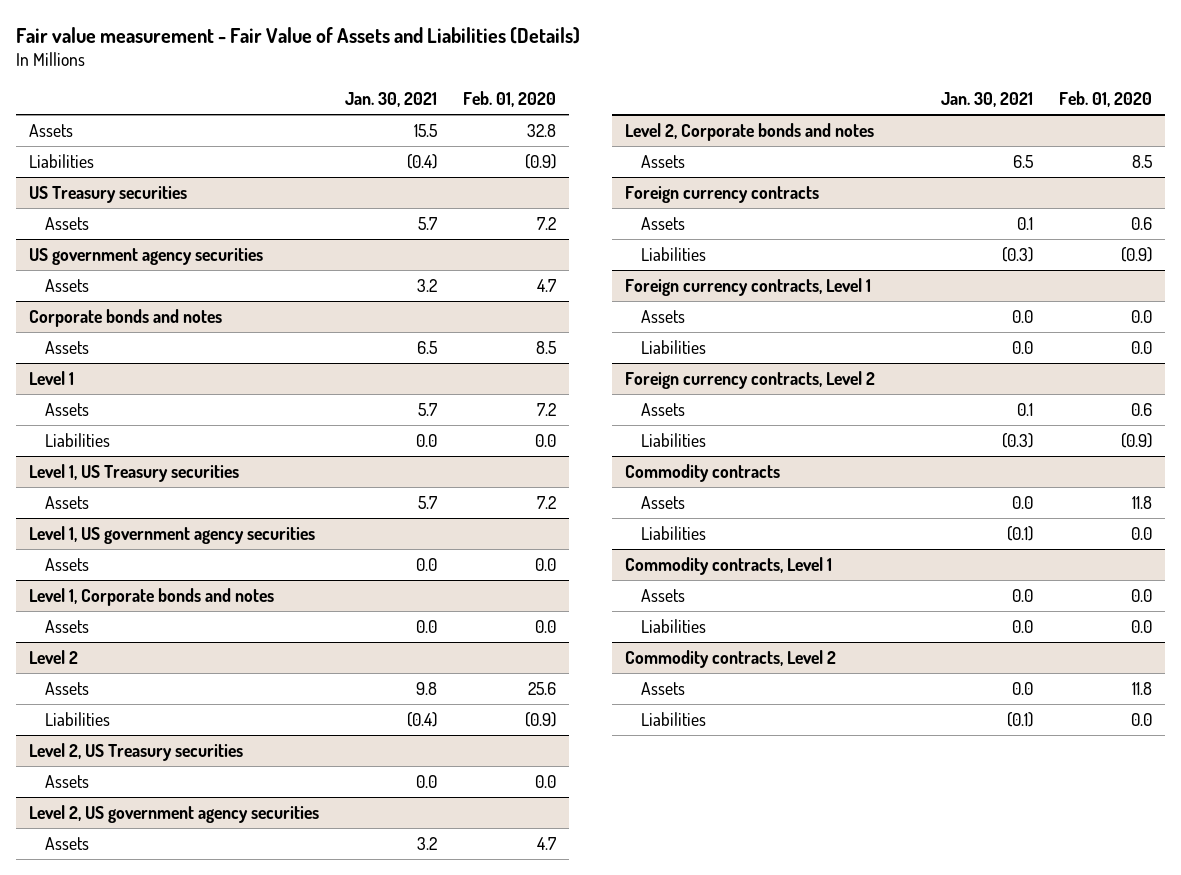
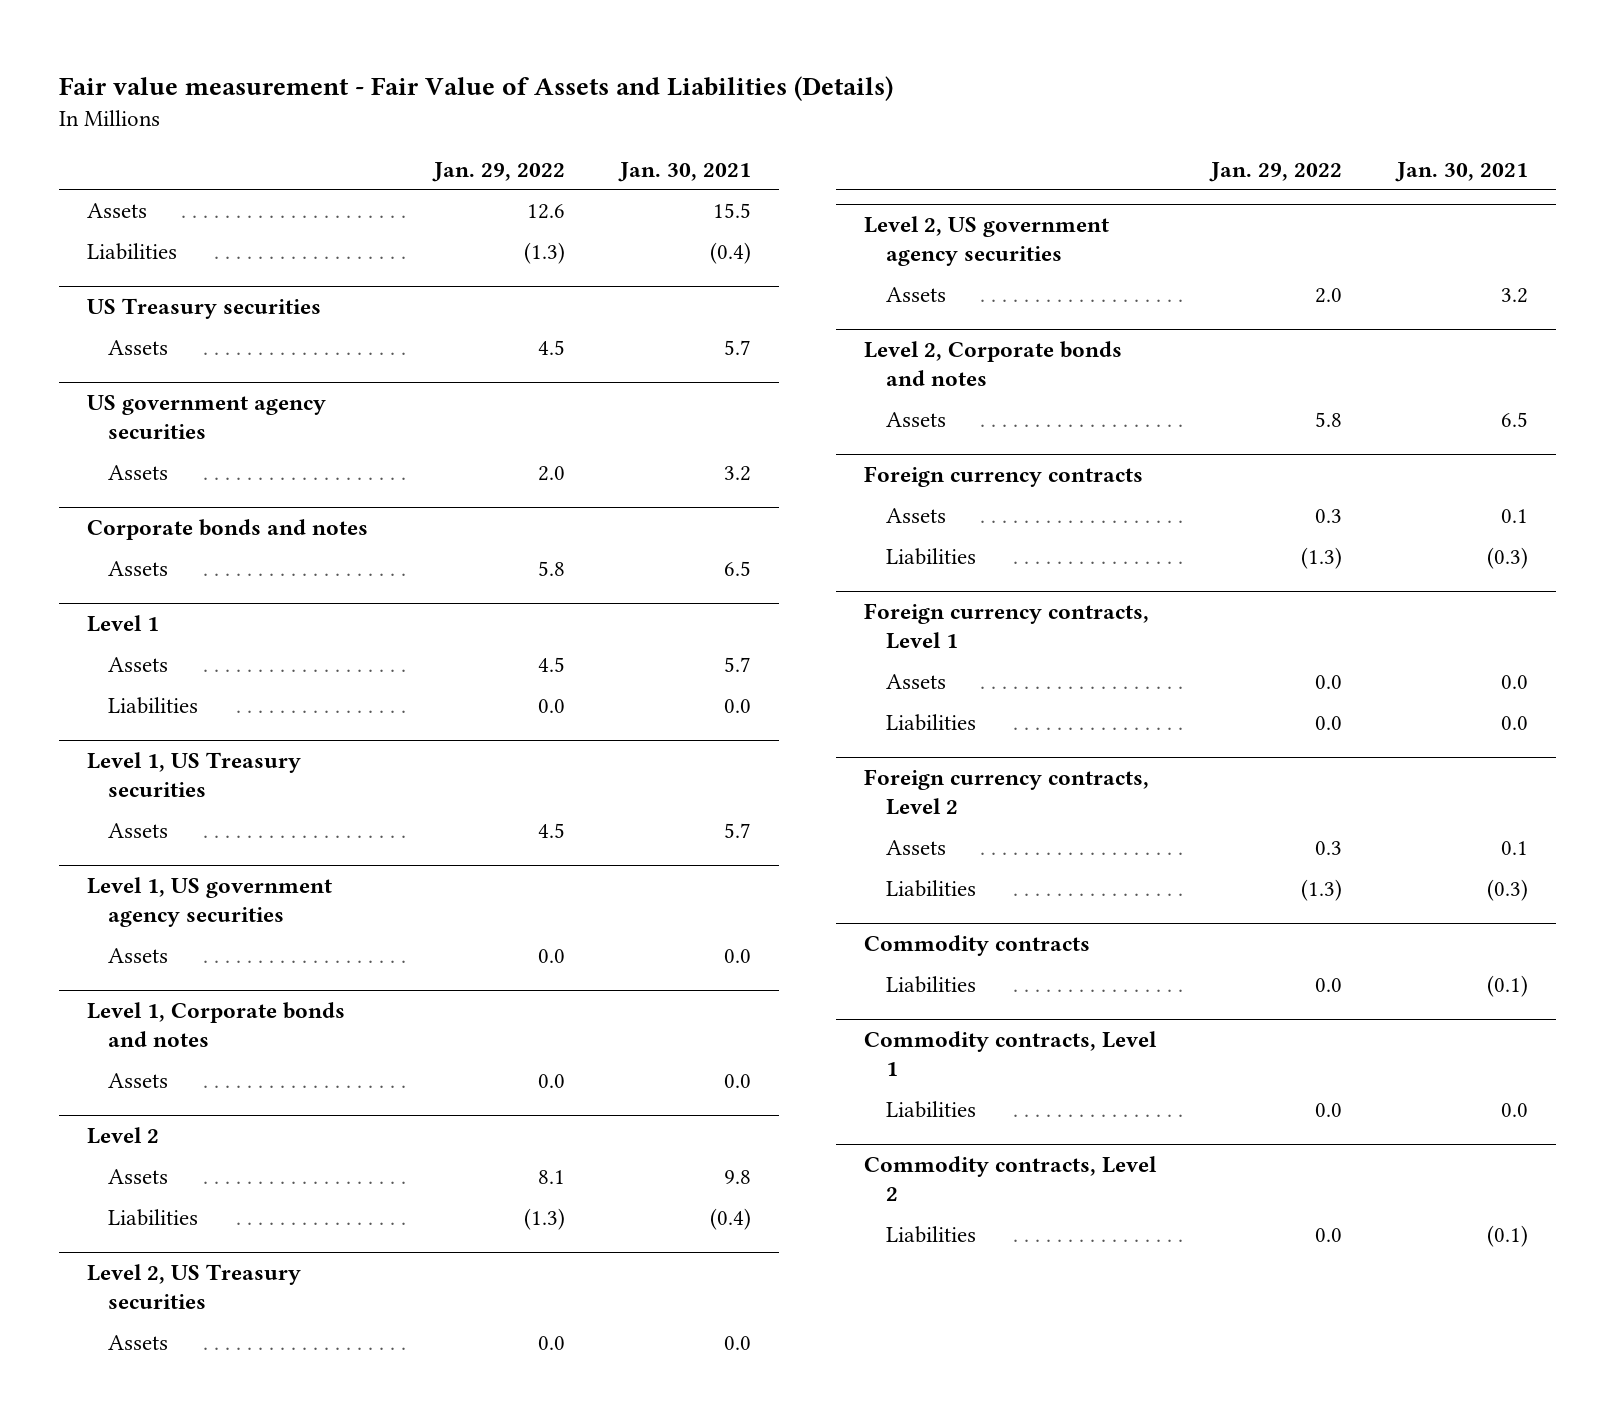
[462,91,556,108] Feb. 01, 2020 -> none
none -> [431,161,565,182] Jan. 29, 2022
[640,495,685,509] Assets -> none
[640,588,685,602] Assets -> none
[640,681,685,695] Assets -> none

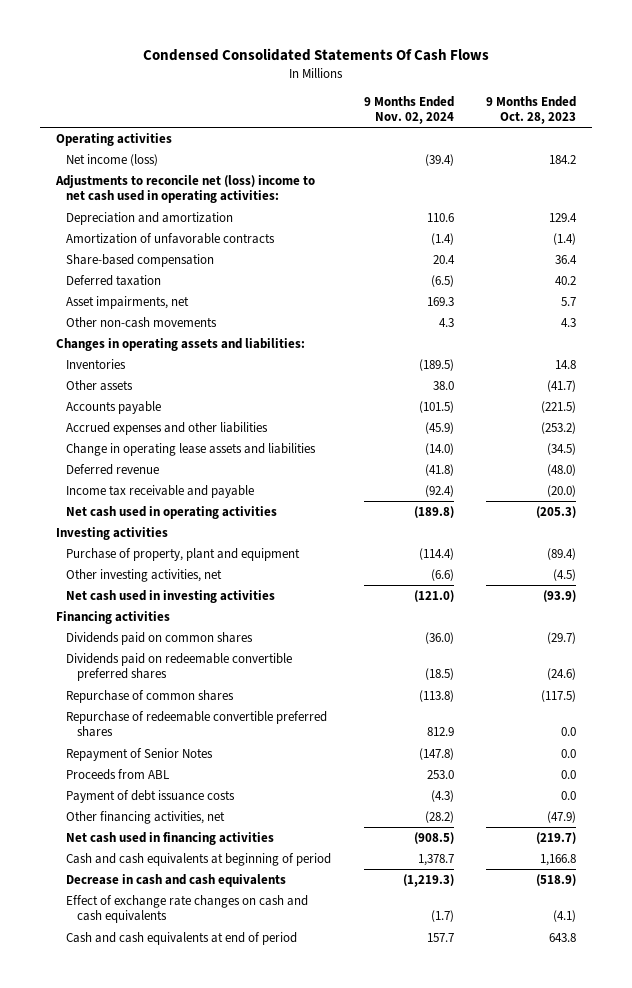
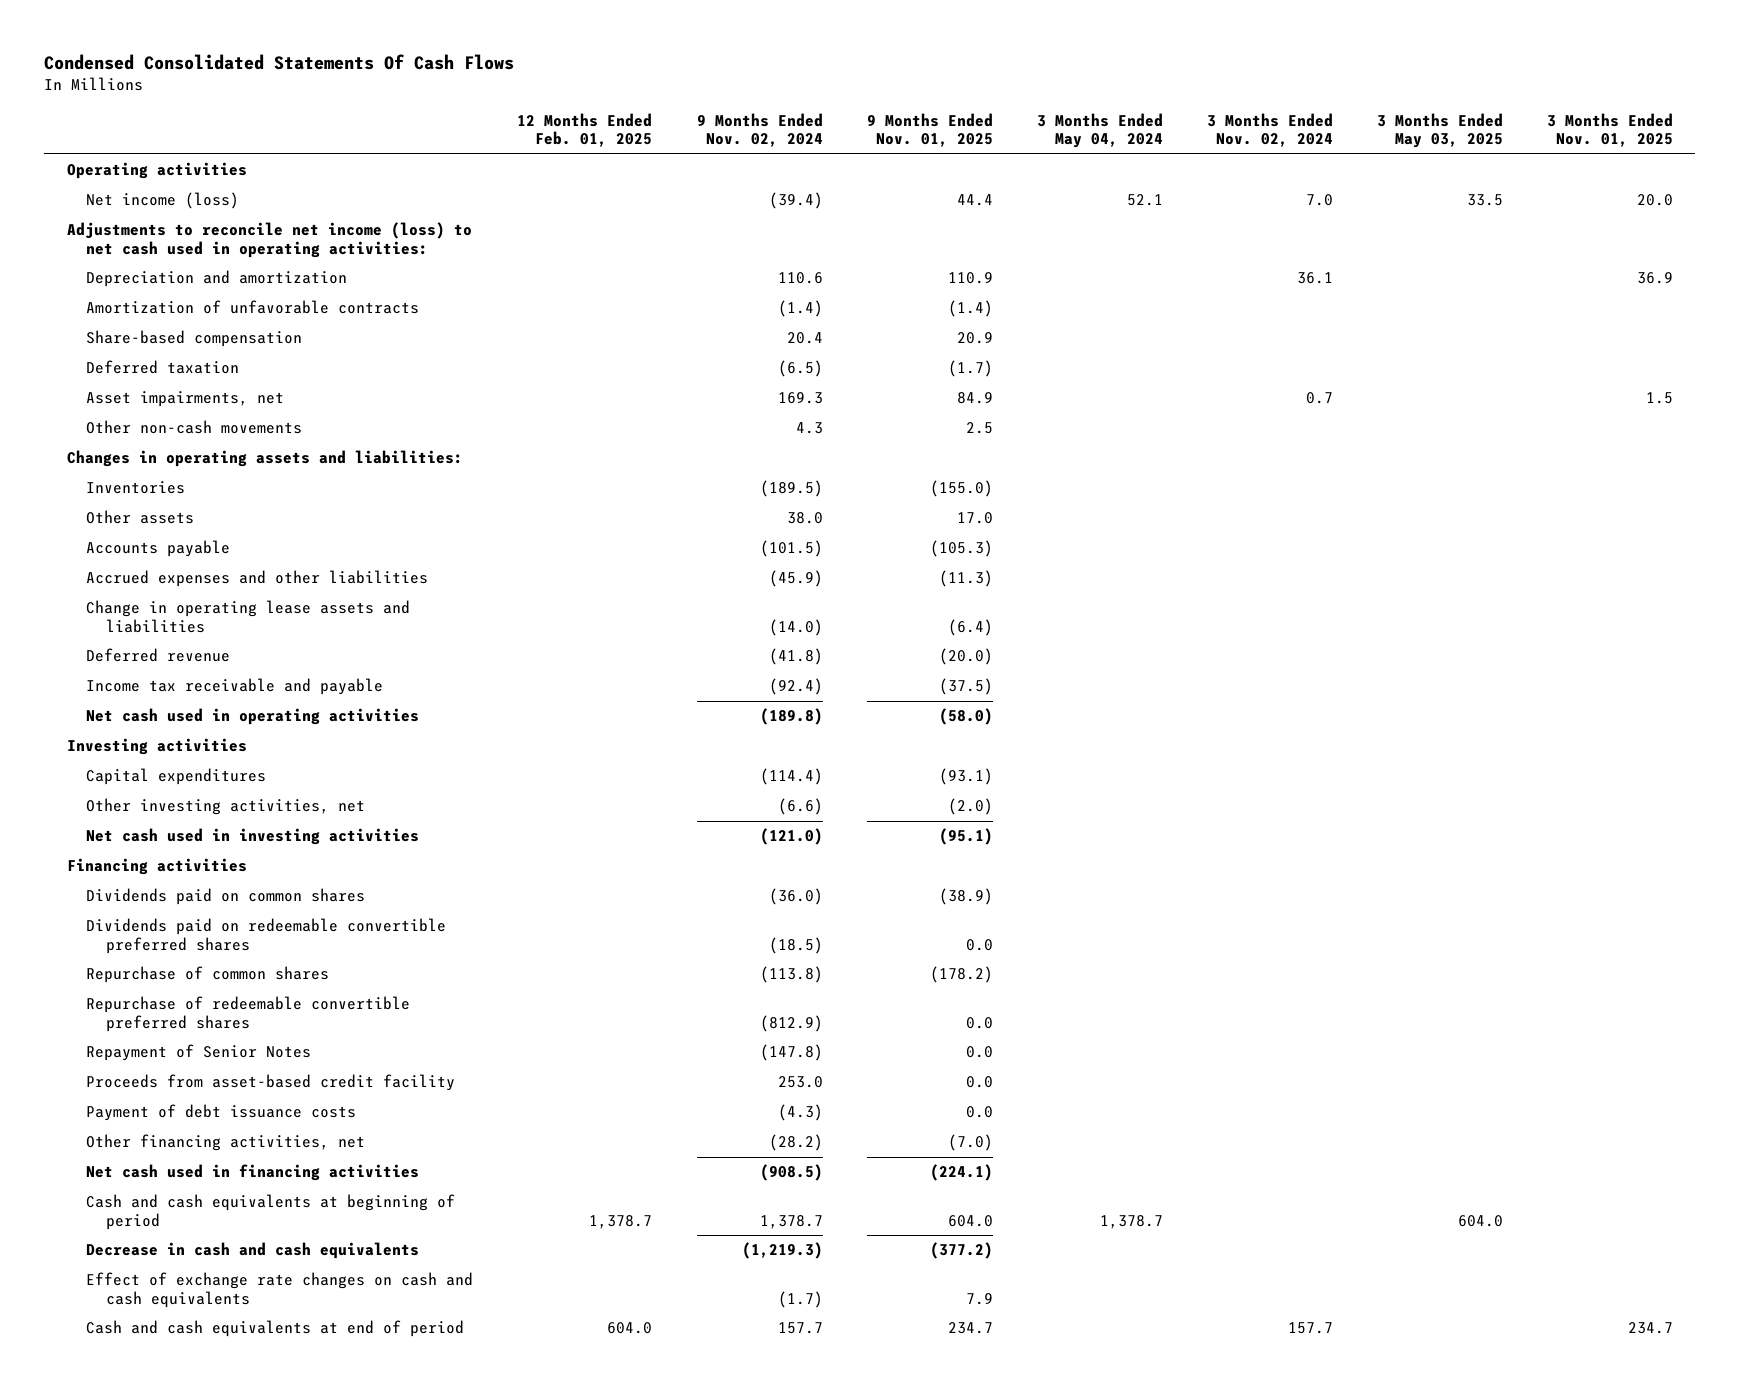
[485,95,576,124] 9 Months Ended Oct. 28, 2023 -> none
none -> [517,112,653,148] 12 Months Ended Feb. 01, 2025
none -> [866,112,993,148] 9 Months Ended Nov. 01, 2025
none -> [1036,112,1163,149] 3 Months Ended May 04, 2024
none -> [1206,112,1333,148] 3 Months Ended Nov. 02, 2024
none -> [1376,112,1503,149] 3 Months Ended May 03, 2025
none -> [1547,112,1674,148] 3 Months Ended Nov. 01, 2025
[54,175,315,204] Adjustments to reconcile net (loss) income to net cash used in operating activities: -> [66,222,472,258] Adjustments to reconcile net income (loss) to net cash used in operating activities:
[66,548,301,562] Purchase of property, plant and equipment -> [86,768,267,786] Capital expenditures
[426,727,454,737] 812.9 -> [759,1014,823,1032] (812.9)
[66,769,170,781] Proceeds from ABL -> [86,1074,456,1092] Proceeds from asset-based credit facility

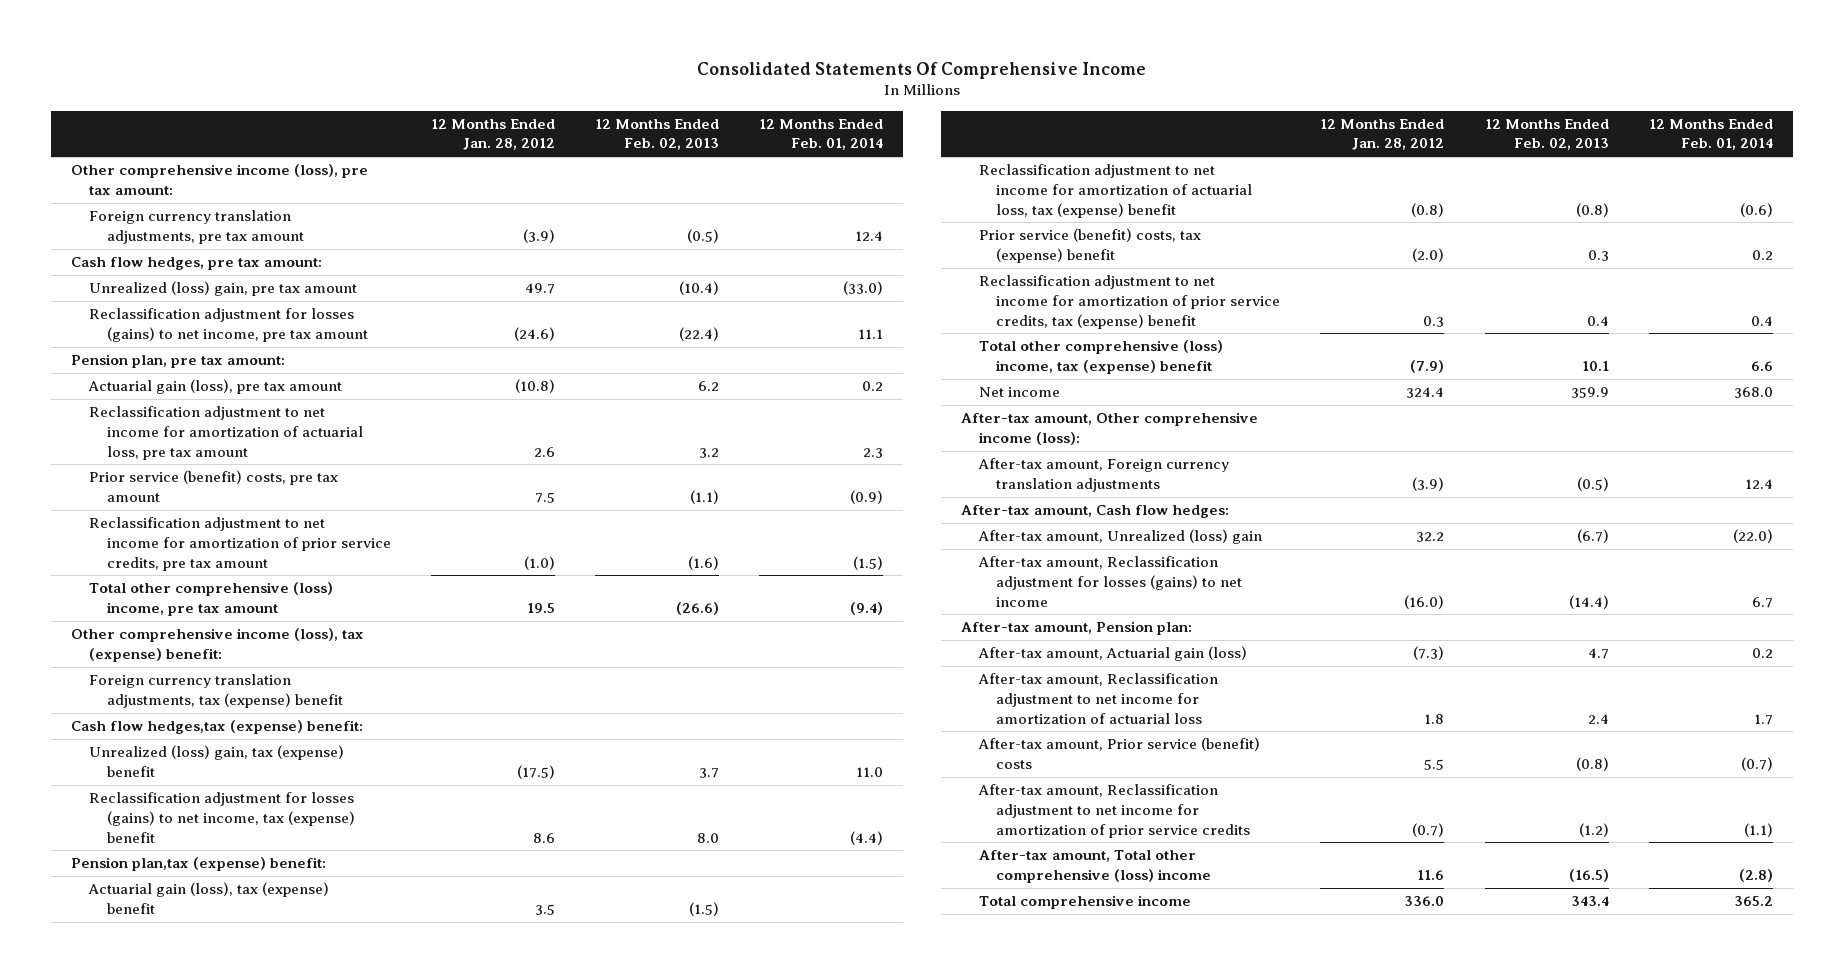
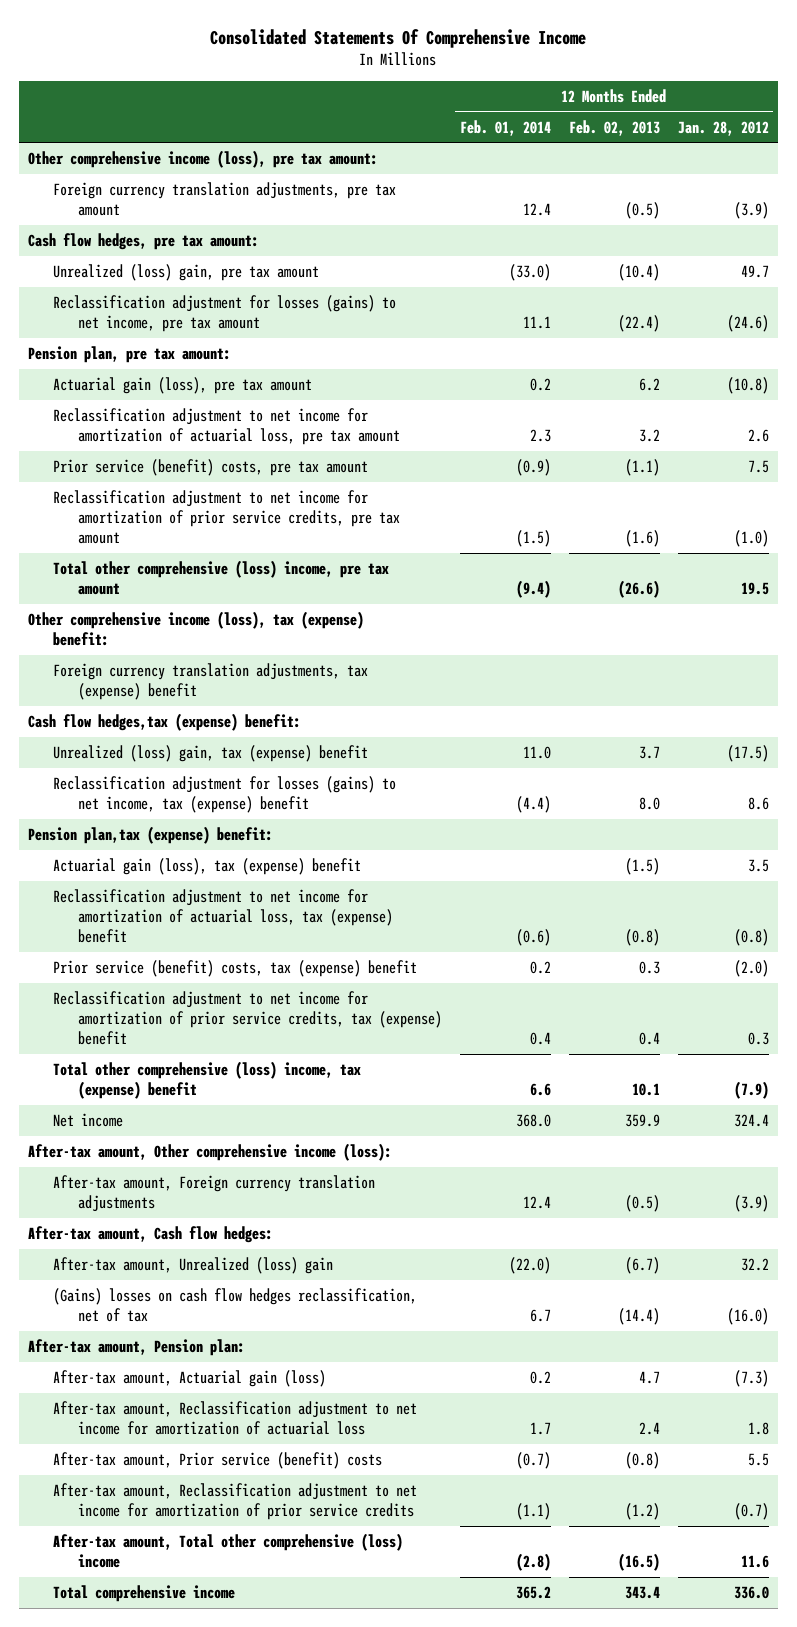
[977,556,1243,607] After-tax amount, Reclassification adjustment for losses (gains) to net income -> [52,1287,417,1323] (Gains) losses on cash flow hedges reclassification, net of tax

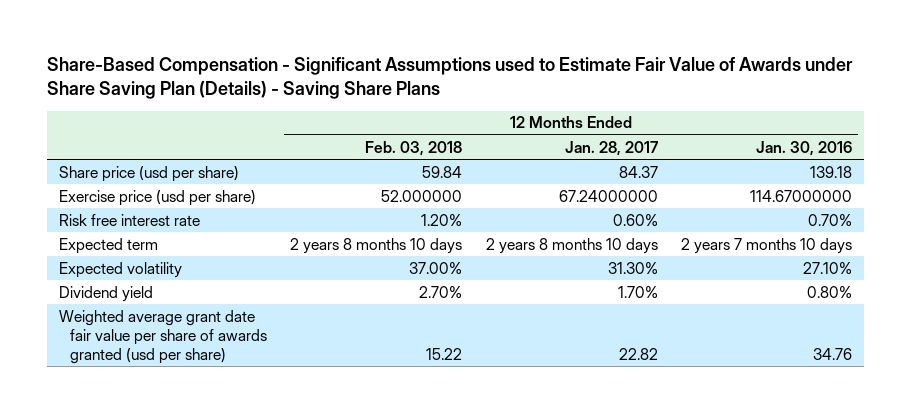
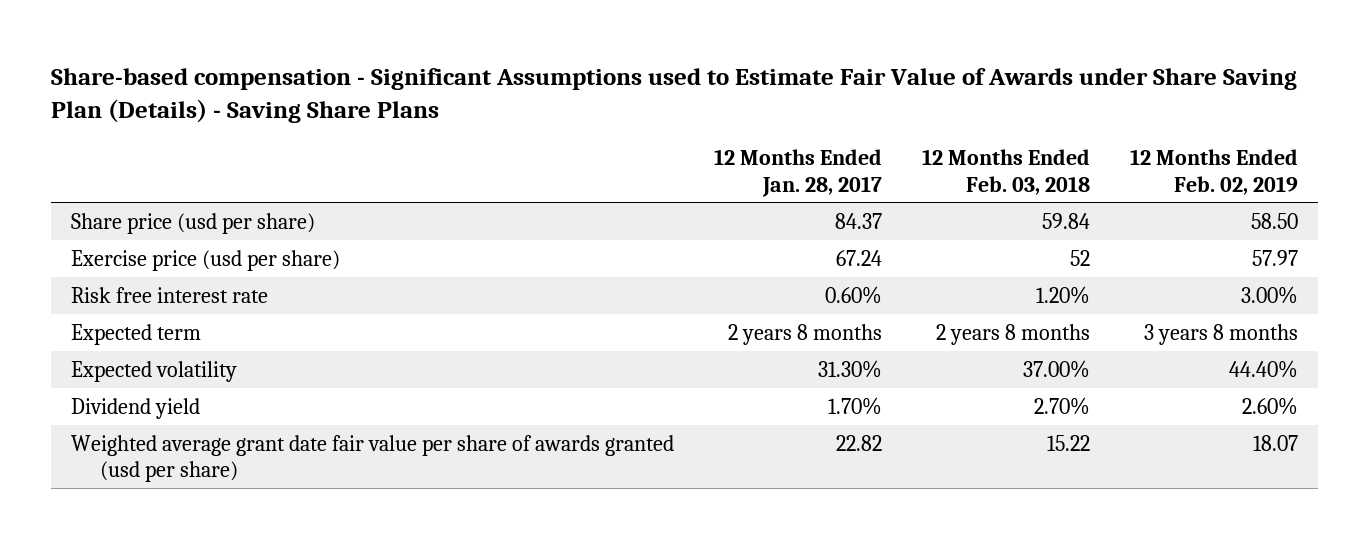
[47,57,854,100] Share-Based Compensation - Significant Assumptions used to Estimate Fair Value of Awards under Share Saving Plan (Details) - Saving Share Plans -> [50,67,1297,124] Share-based compensation - Significant Assumptions used to Estimate Fair Value of Awards under Share Saving Plan (Details) - Saving Share Plans
[755,140,852,156] Jan. 30, 2016 -> none
none -> [1130,149,1299,195] 12 Months Ended Feb. 02, 2019
[381,189,463,202] 52.000000 -> [1070,249,1091,266] 52
[558,189,658,202] 67.24000000 -> [836,249,883,266] 67.24
[290,237,463,254] 2 years 8 months 10 days -> [936,323,1091,345] 2 years 8 months
[485,237,658,254] 2 years 8 months 10 days -> [728,323,883,345] 2 years 8 months

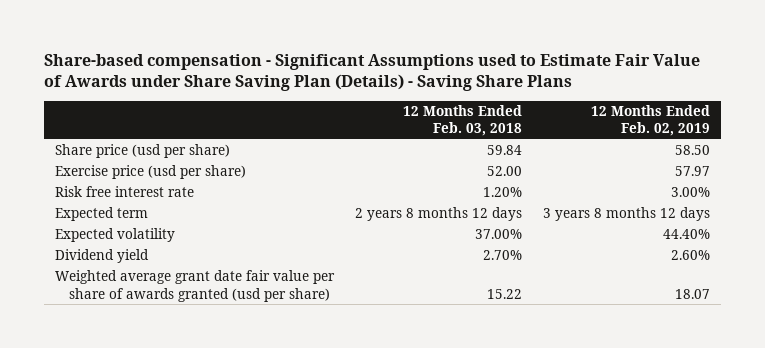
[714,149,883,197] 12 Months Ended Jan. 28, 2017 -> none
[1070,249,1091,266] 52 -> [487,166,523,177] 52.00
[936,323,1091,345] 2 years 8 months -> [355,207,523,222] 2 years 8 months 12 days
[1144,323,1299,345] 3 years 8 months -> [543,207,711,222] 3 years 8 months 12 days

